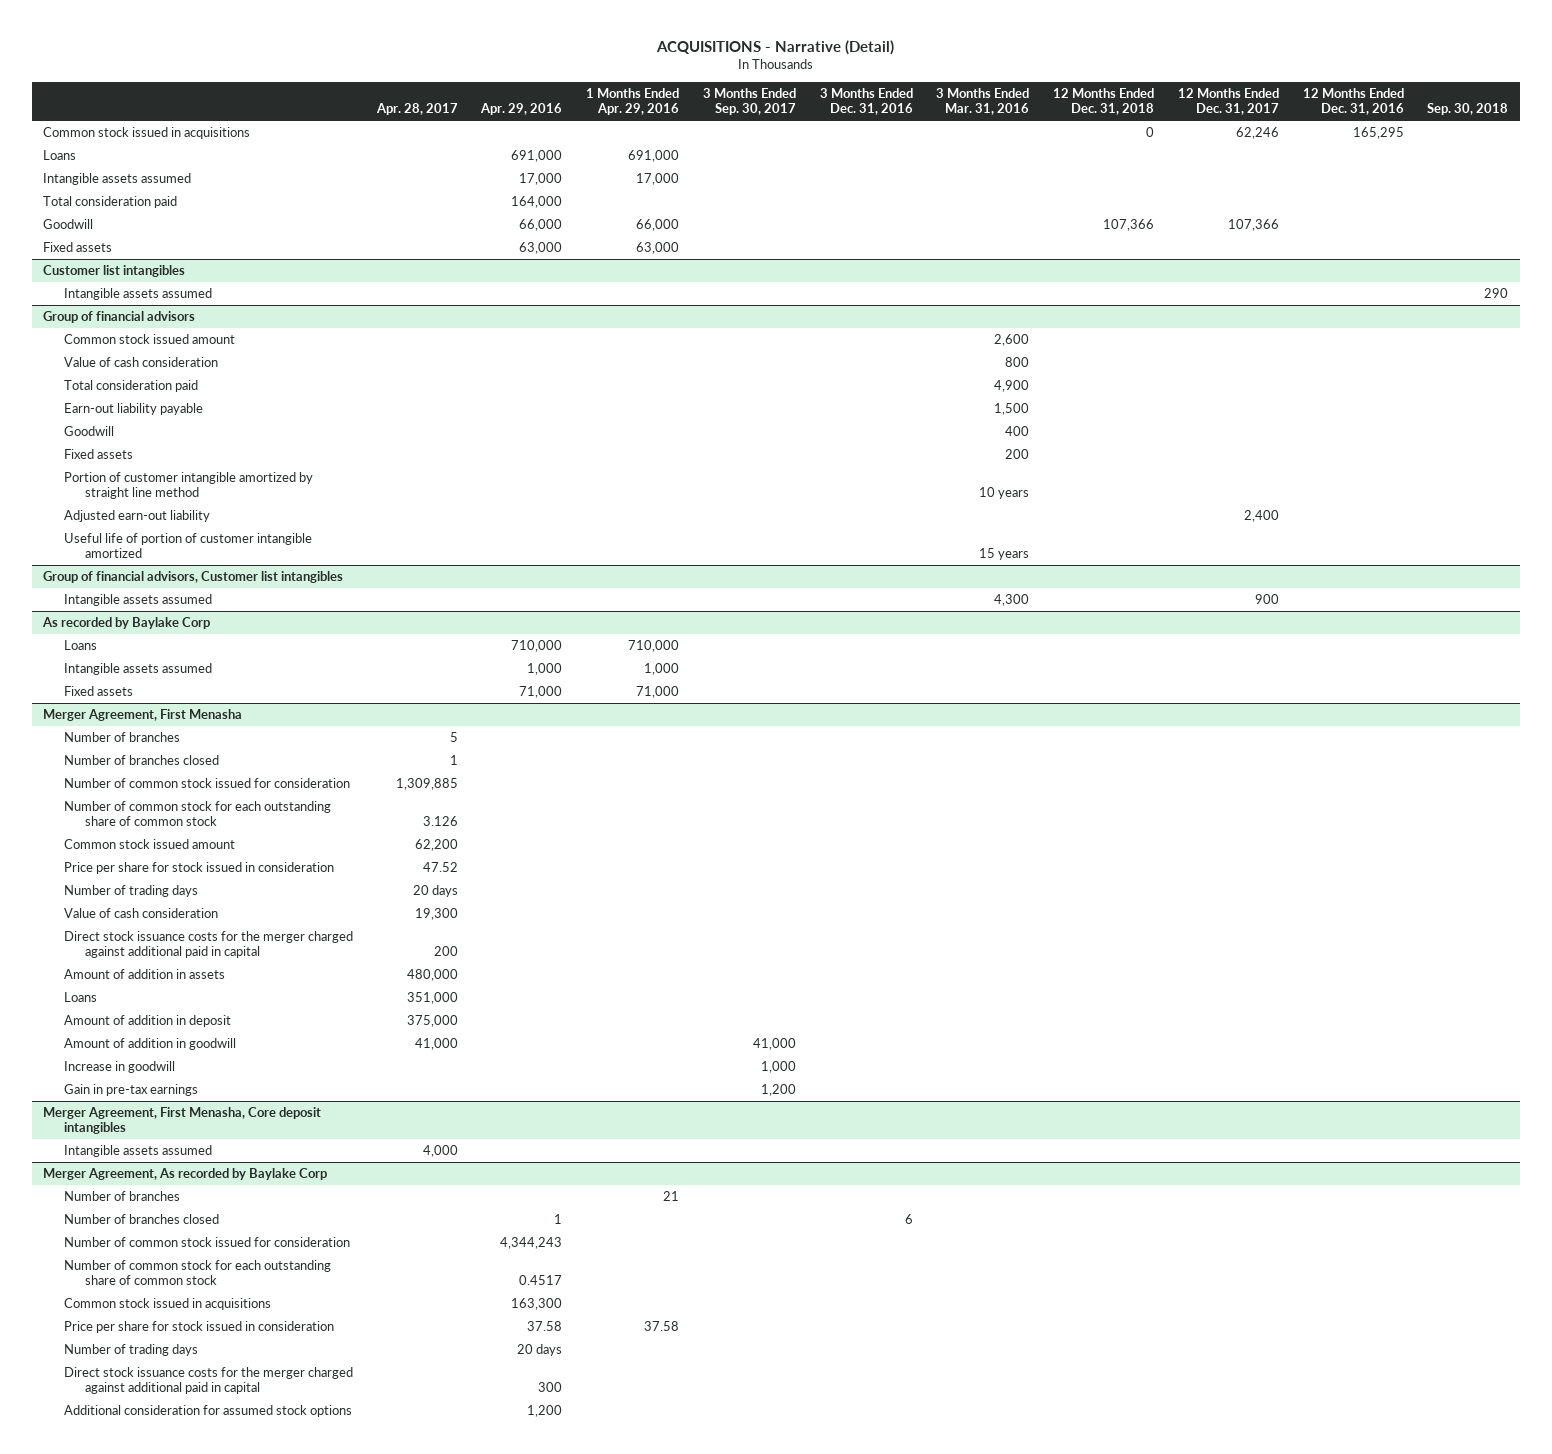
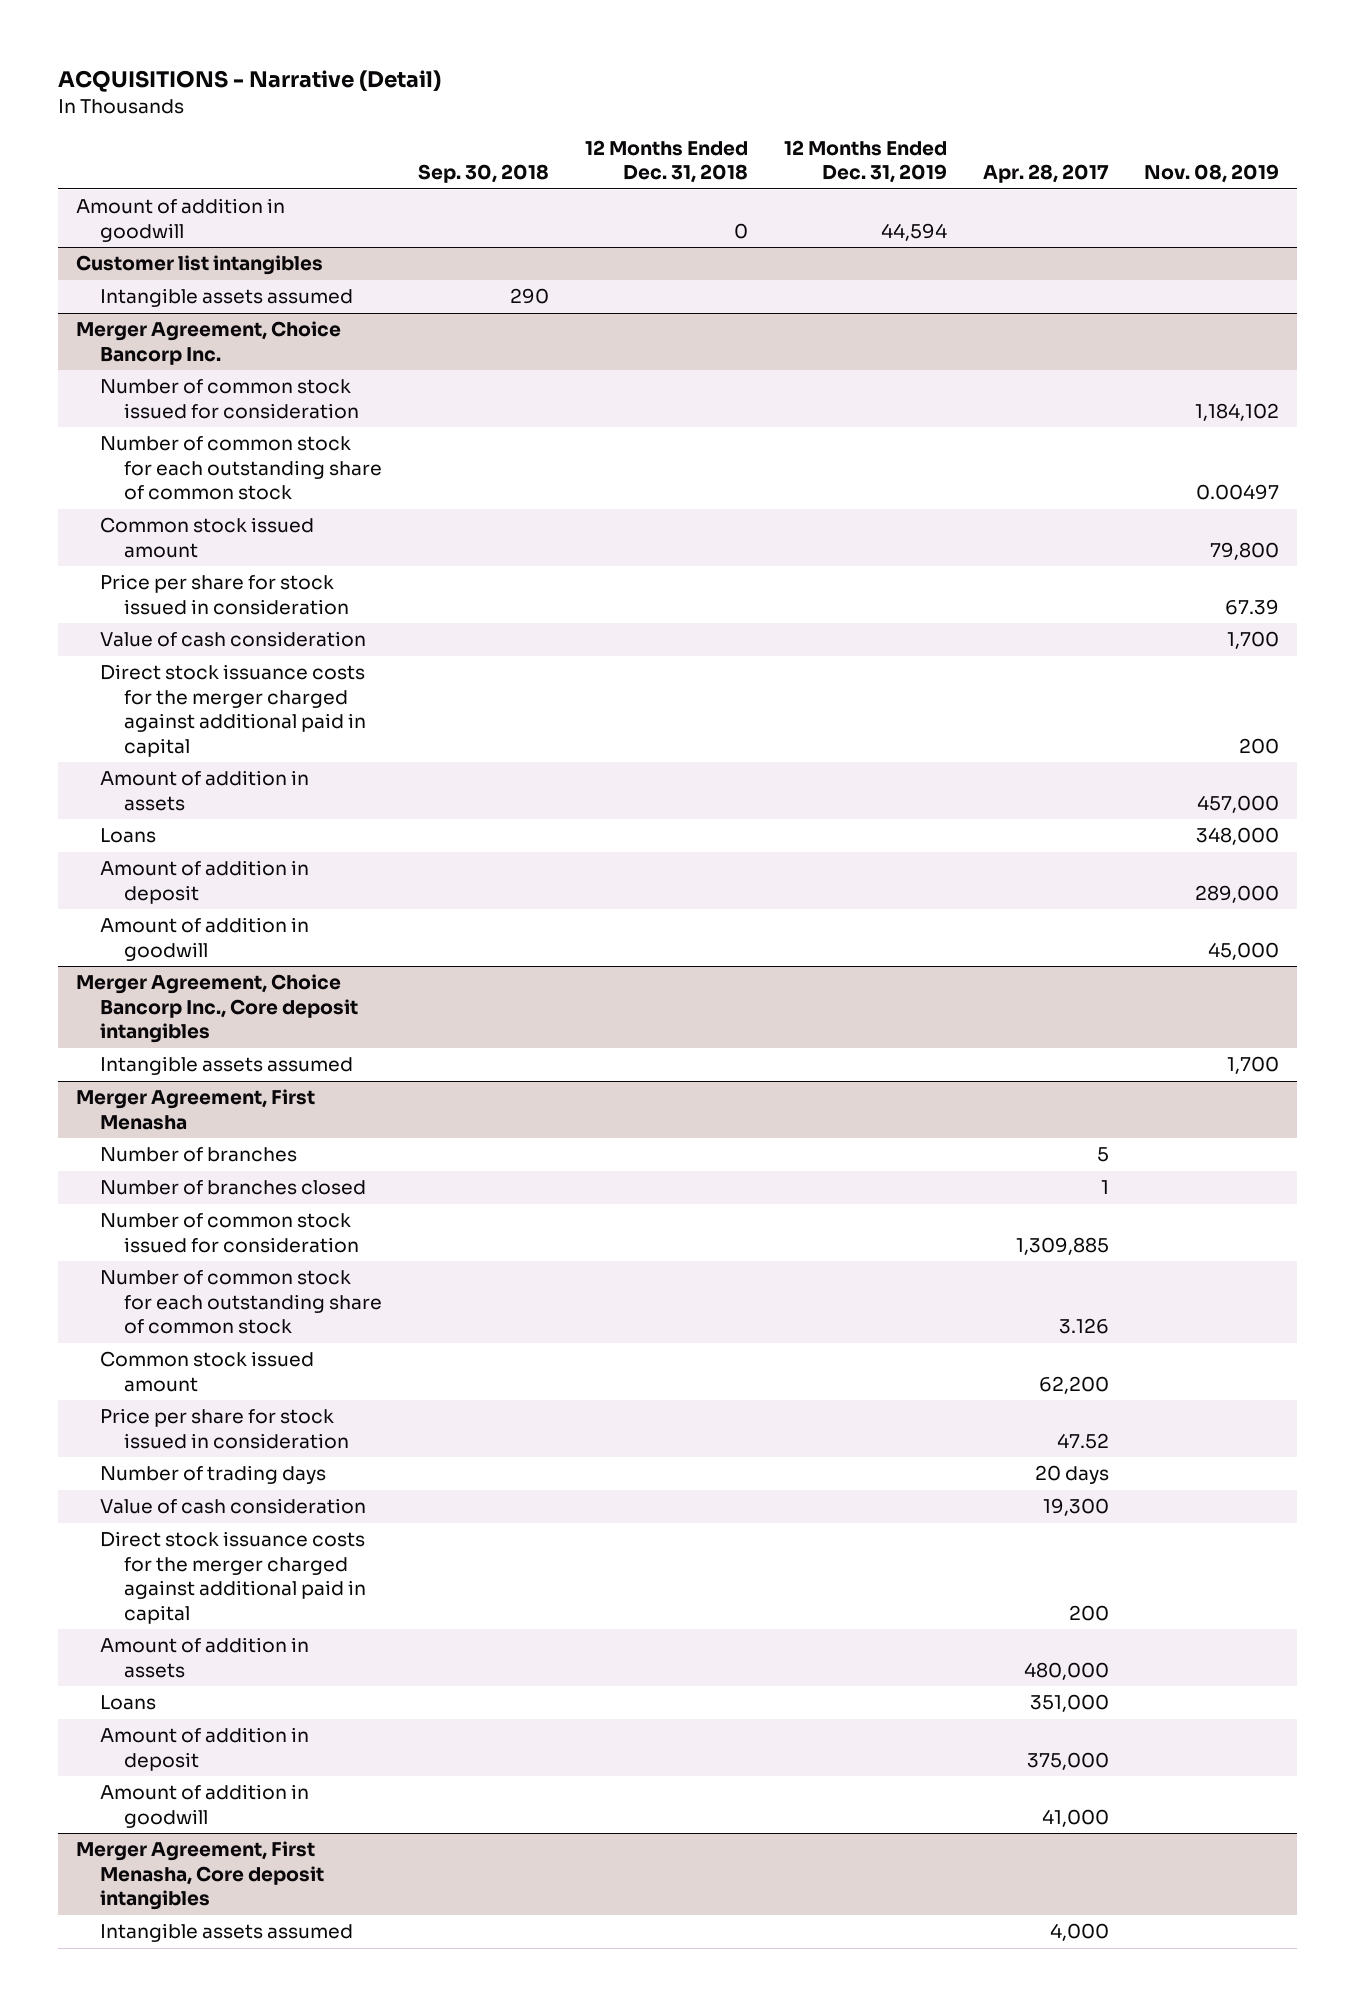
[480,103,563,116] Apr. 29, 2016 -> none
[586,88,680,116] 1 Months Ended Apr. 29, 2016 -> none
[702,88,796,116] 3 Months Ended Sep. 30, 2017 -> none
[819,88,913,116] 3 Months Ended Dec. 31, 2016 -> none
[936,88,1030,116] 3 Months Ended Mar. 31, 2016 -> none
[1177,88,1279,116] 12 Months Ended Dec. 31, 2017 -> none
[1302,88,1404,116] 12 Months Ended Dec. 31, 2016 -> none
none -> [783,139,947,184] 12 Months Ended Dec. 31, 2019
none -> [1144,164,1280,184] Nov. 08, 2019
[43,126,251,139] Common stock issued in acquisitions -> none
[43,149,77,160] Loans -> none
[43,172,192,185] Intangible assets assumed -> none
[43,195,178,208] Total consideration paid -> none
[43,218,94,229] Goodwill -> none
[43,241,113,252] Fixed assets -> none
none -> [75,198,285,242] Amount of addition in goodwill
[43,310,196,323] Group of financial advisors -> none
[64,333,236,344] Common stock issued amount -> none
[64,356,219,367] Value of cash consideration -> none
[64,379,199,392] Total consideration paid -> none
[64,402,204,415] Earn-out liability payable -> none
[64,425,115,436] Goodwill -> none
[64,448,134,459] Fixed assets -> none
[64,471,314,500] Portion of customer intangible amortized by straight line method -> none
[64,509,211,522] Adjusted earn-out liability -> none
[64,532,313,559] Useful life of portion of customer intangible amortized -> none
[43,570,344,583] Group of financial advisors, Customer list intangibles -> none
[64,593,213,606] Intangible assets assumed -> none
[42,616,211,629] As recorded by Baylake Corp -> none
[64,639,98,650] Loans -> none
[64,662,213,675] Intangible assets assumed -> none
[64,685,134,696] Fixed assets -> none
none -> [75,321,341,365] Merger Agreement, Choice Bancorp Inc.
none -> [99,379,359,419] Number of common stock issued for consideration
none -> [99,436,382,501] Number of common stock for each outstanding share of common stock
none -> [99,517,314,558] Common stock issued amount
none -> [99,574,349,615] Price per share for stock issued in consideration
none -> [99,631,366,648] Value of cash consideration
none -> [99,664,366,757] Direct stock issuance costs for the merger charged against additional paid in capital
none -> [99,770,309,811] Amount of addition in assets
none -> [99,828,156,844] Loans
none -> [99,860,309,904] Amount of addition in deposit
none -> [99,917,309,961] Amount of addition in goodwill
none -> [75,974,358,1044] Merger Agreement, Choice Bancorp Inc., Core deposit intangibles
none -> [99,1056,353,1076] Intangible assets assumed
[64,1060,176,1073] Increase in goodwill -> none
[64,1083,199,1096] Gain in pre-tax earnings -> none
[43,1167,328,1180] Merger Agreement, As recorded by Baylake Corp -> none
[64,1190,181,1201] Number of branches -> none
[64,1213,220,1224] Number of branches closed -> none
[64,1236,351,1247] Number of common stock issued for consideration -> none
[64,1259,332,1286] Number of common stock for each outstanding share of common stock -> none
[64,1297,272,1310] Common stock issued in acquisitions -> none
[64,1320,335,1333] Price per share for stock issued in consideration -> none
[64,1343,199,1356] Number of trading days -> none
[64,1366,354,1395] Direct stock issuance costs for the merger charged against additional paid in capital -> none
[64,1404,353,1417] Additional consideration for assumed stock options -> none

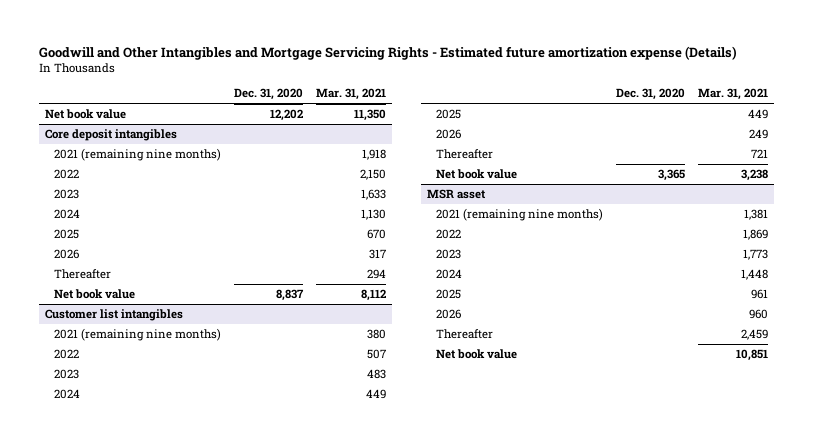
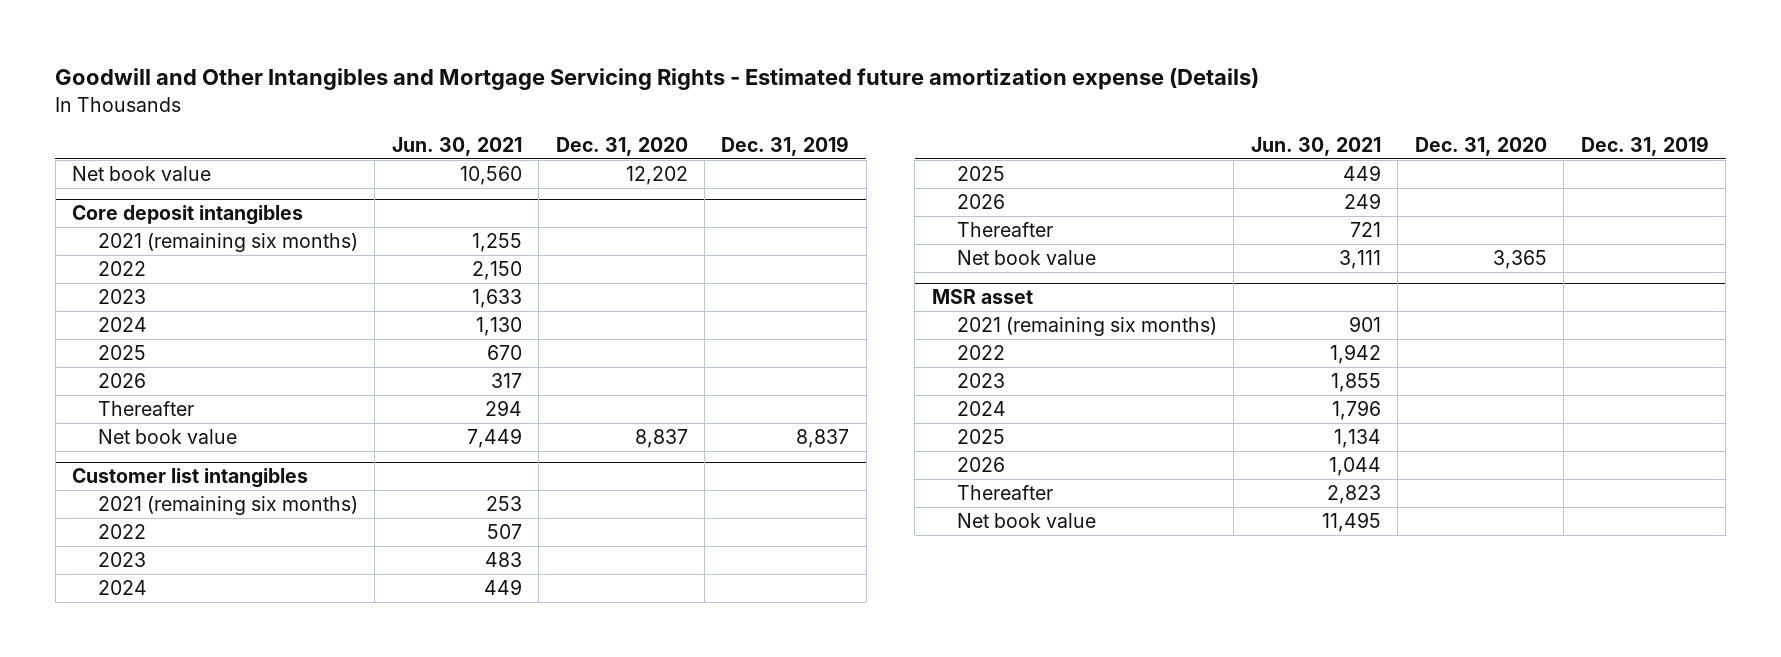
[315,88,386,101] Mar. 31, 2021 -> none
none -> [391,136,522,156] Jun. 30, 2021
none -> [721,135,850,156] Dec. 31, 2019
[54,147,222,161] 2021 (remaining nine months) -> [97,232,358,252] 2021 (remaining six months)
[54,327,222,341] 2021 (remaining nine months) -> [97,495,358,515] 2021 (remaining six months)
[436,207,604,221] 2021 (remaining nine months) -> [956,316,1217,336] 2021 (remaining six months)

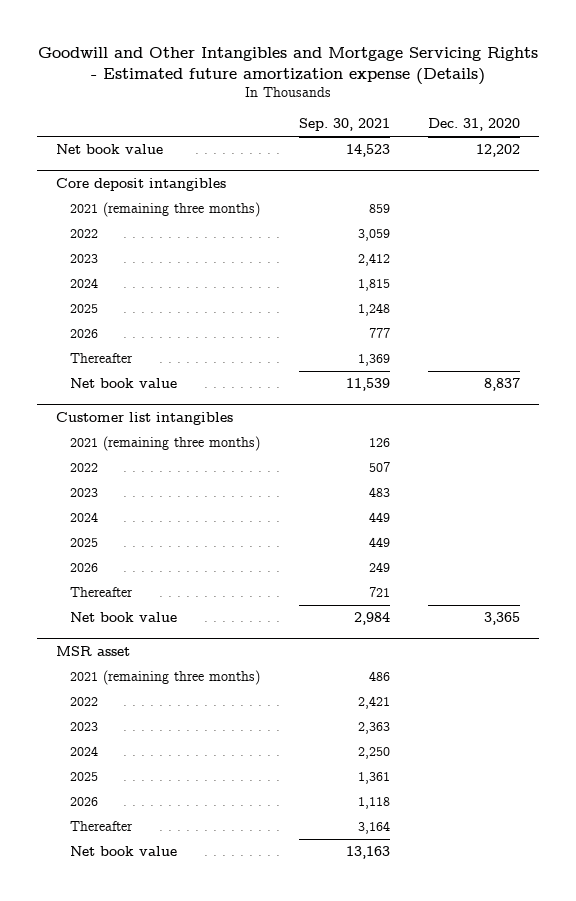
[391,136,522,156] Jun. 30, 2021 -> none
[721,135,850,156] Dec. 31, 2019 -> none
none -> [298,118,390,132] Sep. 30, 2021
[97,232,358,252] 2021 (remaining six months) -> [70,202,261,218] 2021 (remaining three months)
[97,495,358,515] 2021 (remaining six months) -> [70,436,261,452] 2021 (remaining three months)
[956,316,1217,336] 2021 (remaining six months) -> [70,670,261,686] 2021 (remaining three months)

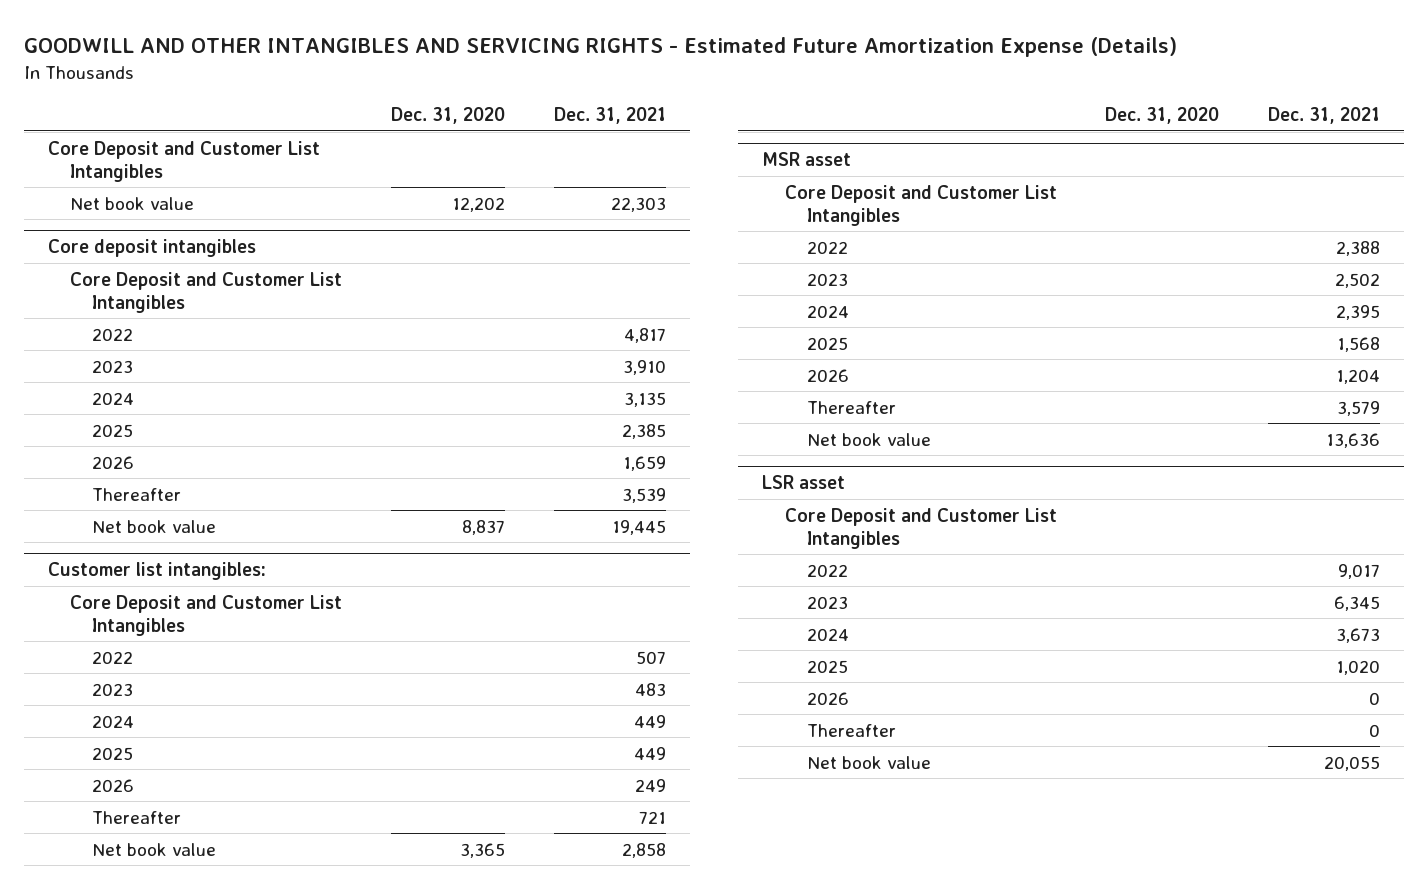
[37,46,538,85] Goodwill and Other Intangibles and Mortgage Servicing Rights - Estimated future amortization expense (Details) -> [23,37,1177,58] GOODWILL AND OTHER INTANGIBLES AND SERVICING RIGHTS - Estimated Future Amortization Expense (Details)
[298,118,390,132] Sep. 30, 2021 -> none
none -> [553,107,666,125] Dec. 31, 2021
none -> [47,140,320,182] Core Deposit and Customer List Intangibles
[70,202,261,218] 2021 (remaining three months) -> none
none -> [70,271,343,313] Core Deposit and Customer List Intangibles
[70,436,261,452] 2021 (remaining three months) -> none
[55,411,233,425] Customer list intangibles -> [47,562,266,581] Customer list intangibles:
none -> [70,594,343,636] Core Deposit and Customer List Intangibles
[70,670,261,686] 2021 (remaining three months) -> none
none -> [784,184,1057,226] Core Deposit and Customer List Intangibles
none -> [762,475,846,490] LSR asset
none -> [784,507,1057,549] Core Deposit and Customer List Intangibles
none -> [806,563,848,577] 2022
none -> [806,595,848,609] 2023
none -> [806,627,849,641] 2024
none -> [806,659,848,673] 2025
none -> [806,691,849,705] 2026
none -> [806,723,896,737] Thereafter
none -> [806,755,931,769] Net book value

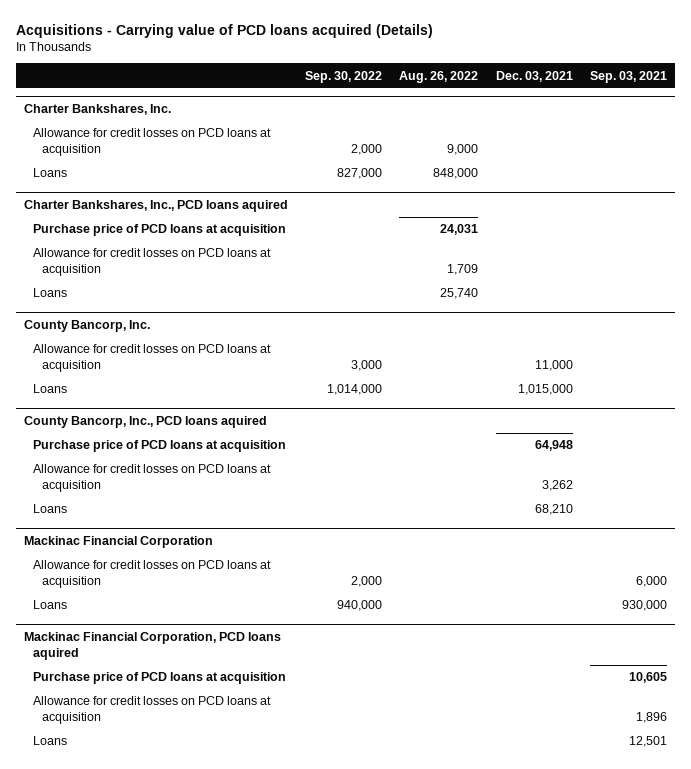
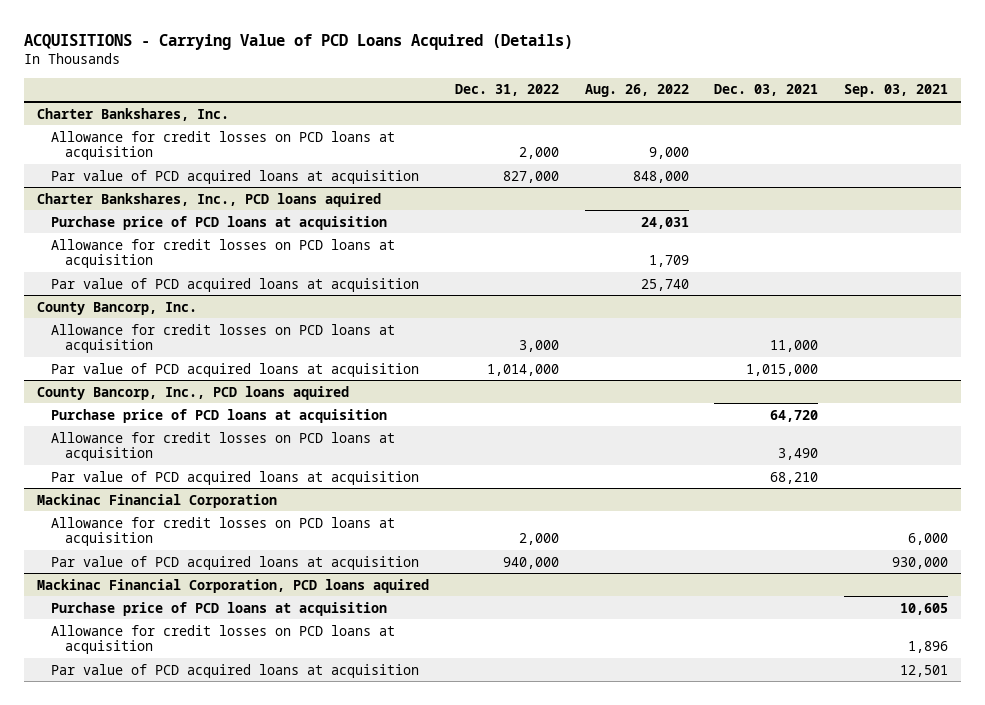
[15,23,433,38] Acquisitions - Carrying value of PCD loans acquired (Details) -> [24,33,574,50] ACQUISITIONS - Carrying Value of PCD Loans Acquired (Details)
[305,70,383,83] Sep. 30, 2022 -> none
none -> [454,84,559,97] Dec. 31, 2022
[32,168,67,178] Loans -> [51,169,420,184] Par value of PCD acquired loans at acquisition
[32,288,67,298] Loans -> [51,277,420,292] Par value of PCD acquired loans at acquisition
[32,384,67,394] Loans -> [51,362,420,377] Par value of PCD acquired loans at acquisition
[534,440,573,452] 64,948 -> [770,409,819,422] 64,720
[541,480,573,492] 3,262 -> [778,448,819,461] 3,490
[32,504,67,514] Loans -> [51,470,420,485] Par value of PCD acquired loans at acquisition
[32,600,67,610] Loans -> [51,555,420,570] Par value of PCD acquired loans at acquisition
[32,736,67,746] Loans -> [51,663,420,678] Par value of PCD acquired loans at acquisition

